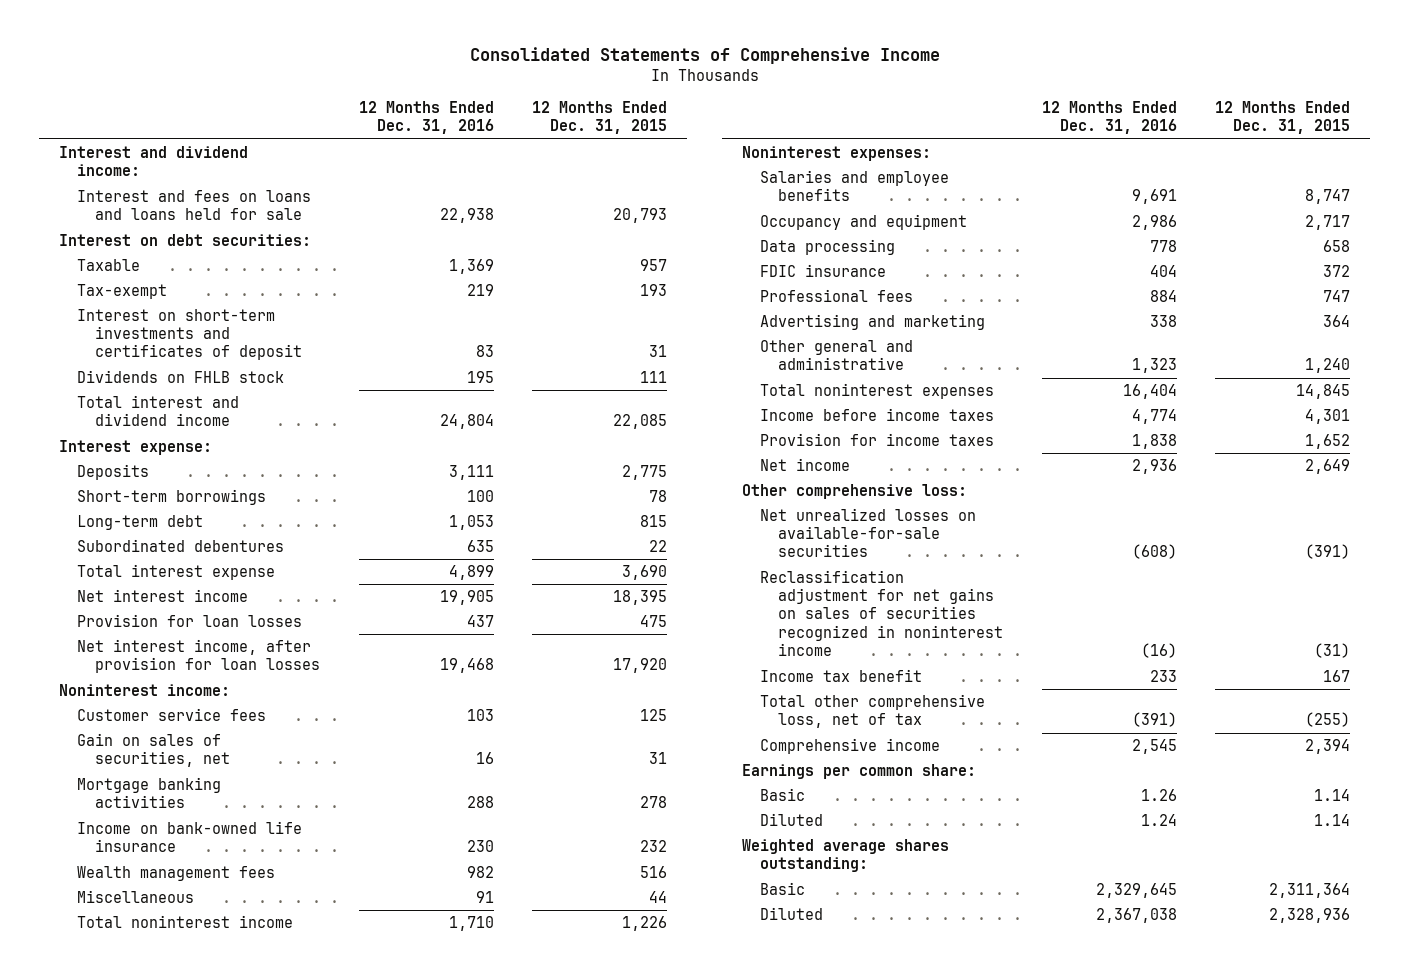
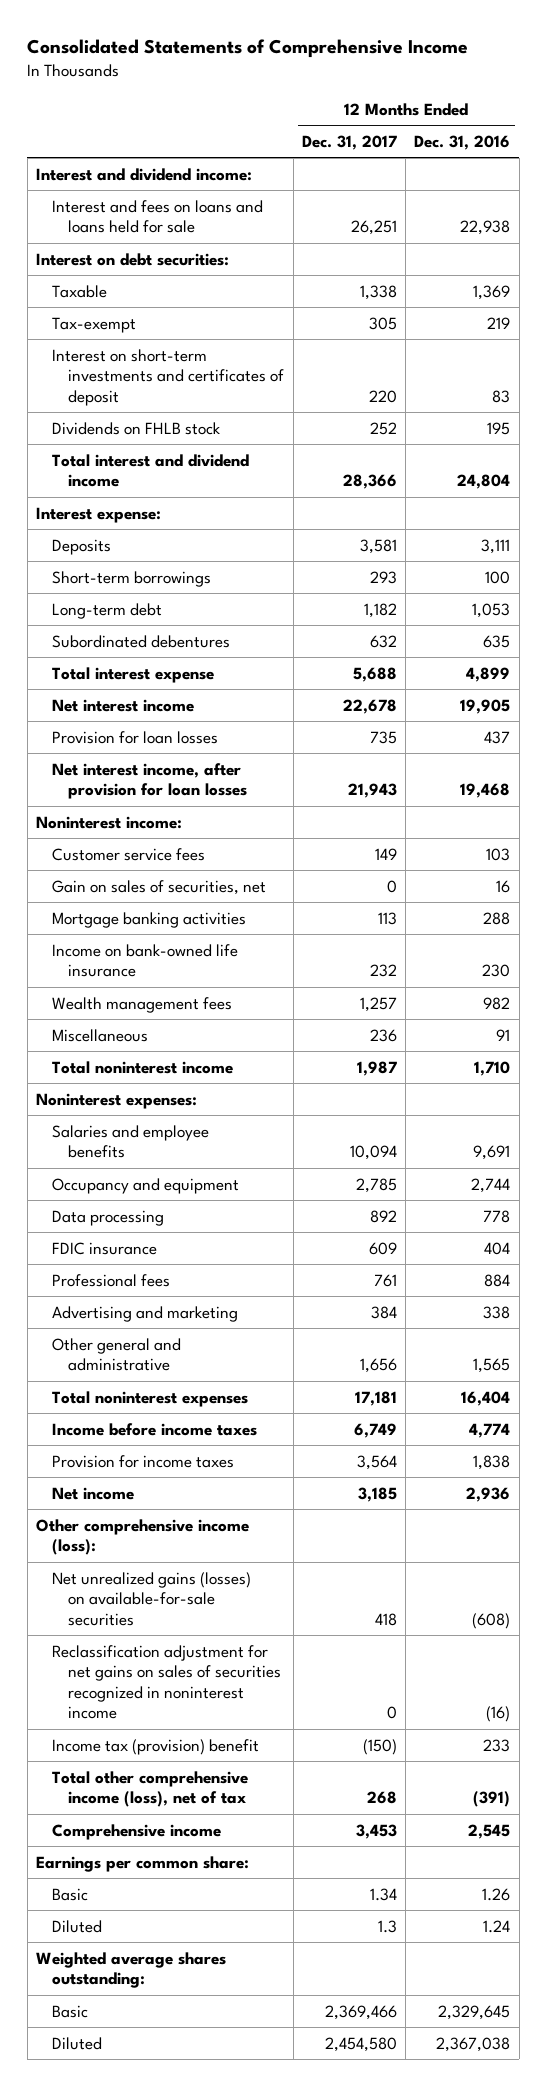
[532,100,668,135] 12 Months Ended Dec. 31, 2015 -> none
none -> [301,134,397,150] Dec. 31, 2017
[1131,214,1177,230] 2,986 -> [471,1177,511,1193] 2,744
[1131,358,1177,374] 1,323 -> [473,1358,511,1374] 1,565
[741,483,967,499] Other comprehensive loss: -> [36,1518,250,1556] Other comprehensive income (loss):
[759,507,976,558] Net unrealized losses on available-for-sale securities -> [52,1571,252,1626] Net unrealized gains (losses) on available-for-sale securities
[759,668,922,682] Income tax benefit -> [52,1738,260,1755] Income tax (provision) benefit
[759,693,985,729] Total other comprehensive loss, net of tax -> [52,1770,249,1808] Total other comprehensive income (loss), net of tax

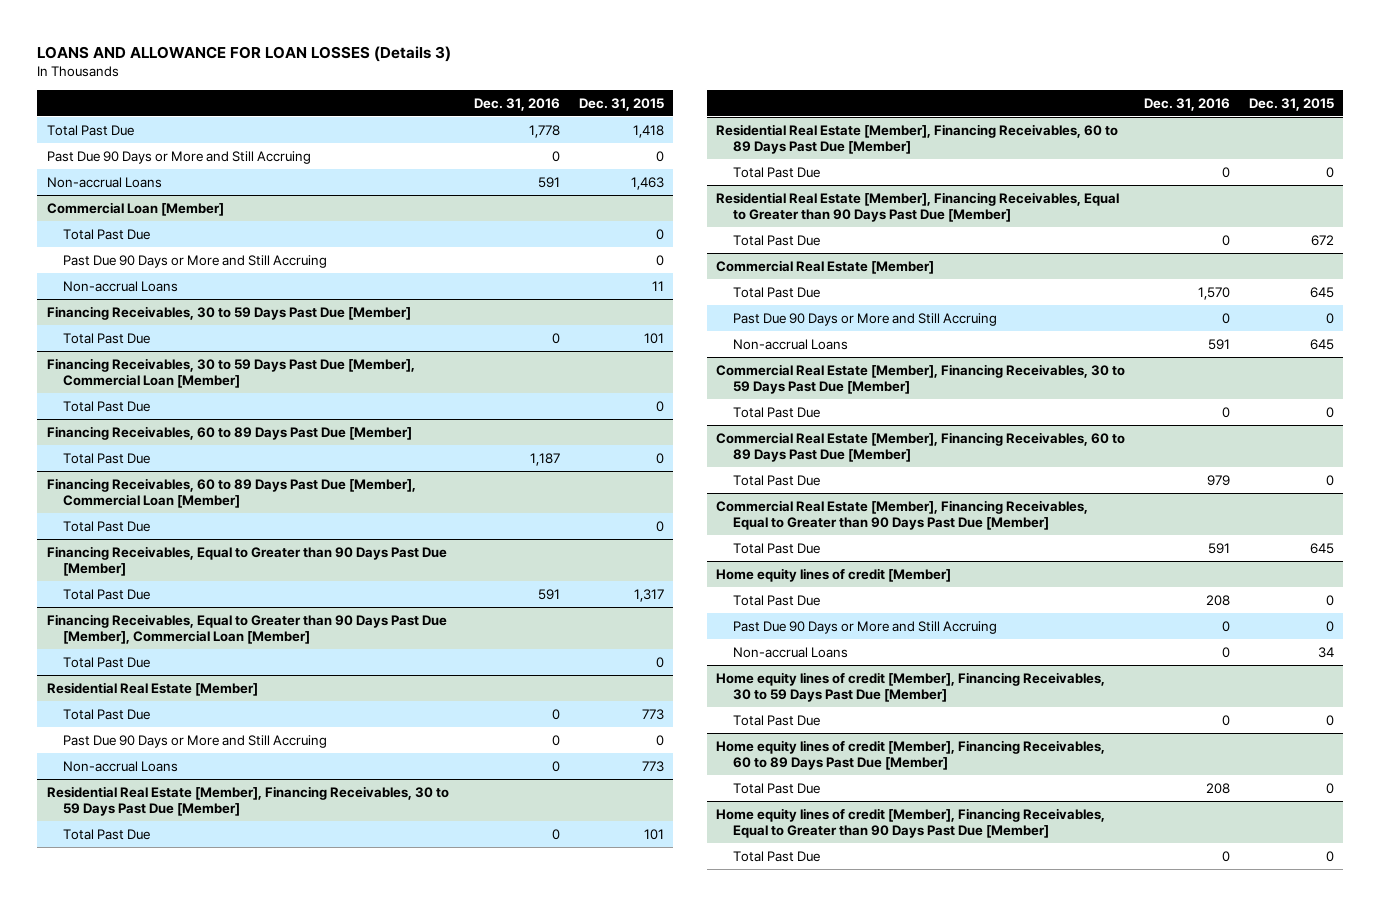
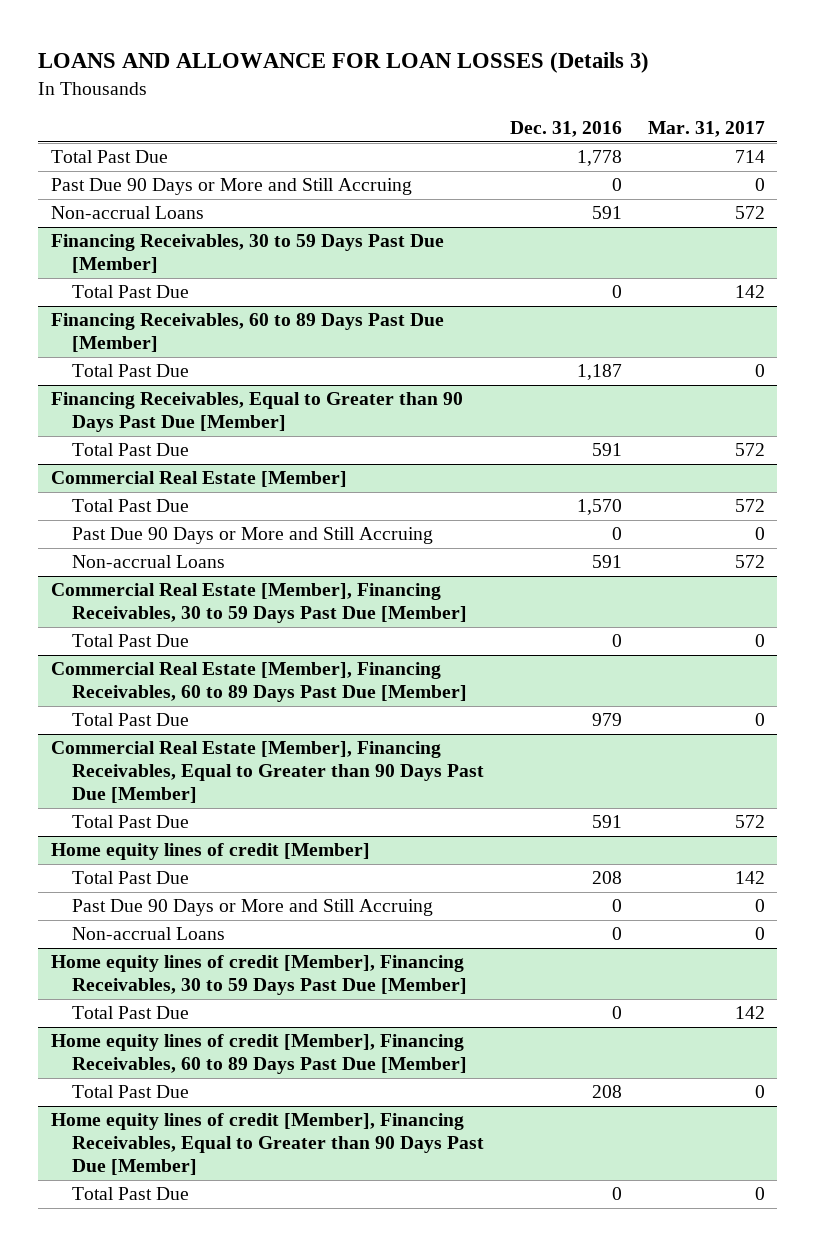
[578,97,664,111] Dec. 31, 2015 -> none
none -> [647,121,765,138] Mar. 31, 2017
[46,201,224,216] Commercial Loan [Member] -> none
[62,228,150,240] Total Past Due -> none
[62,254,327,268] Past Due 90 Days or More and Still Accruing -> none
[62,280,178,292] Non-accrual Loans -> none
[46,357,415,388] Financing Receivables, 30 to 59 Days Past Due [Member], Commercial Loan [Member] -> none
[62,400,150,412] Total Past Due -> none
[46,477,416,508] Financing Receivables, 60 to 89 Days Past Due [Member], Commercial Loan [Member] -> none
[62,520,150,532] Total Past Due -> none
[46,613,447,644] Financing Receivables, Equal to Greater than 90 Days Past Due [Member], Commercial Loan [Member] -> none
[62,656,150,668] Total Past Due -> none
[46,681,258,696] Residential Real Estate [Member] -> none
[62,708,150,720] Total Past Due -> none
[62,734,327,748] Past Due 90 Days or More and Still Accruing -> none
[62,760,178,772] Non-accrual Loans -> none
[46,785,449,816] Residential Real Estate [Member], Financing Receivables, 30 to 59 Days Past Due [Member] -> none
[62,828,150,840] Total Past Due -> none
[716,123,1119,154] Residential Real Estate [Member], Financing Receivables, 60 to 89 Days Past Due [Member] -> none
[732,166,820,178] Total Past Due -> none
[716,191,1120,222] Residential Real Estate [Member], Financing Receivables, Equal to Greater than 90 Days Past Due [Member] -> none
[732,234,820,246] Total Past Due -> none

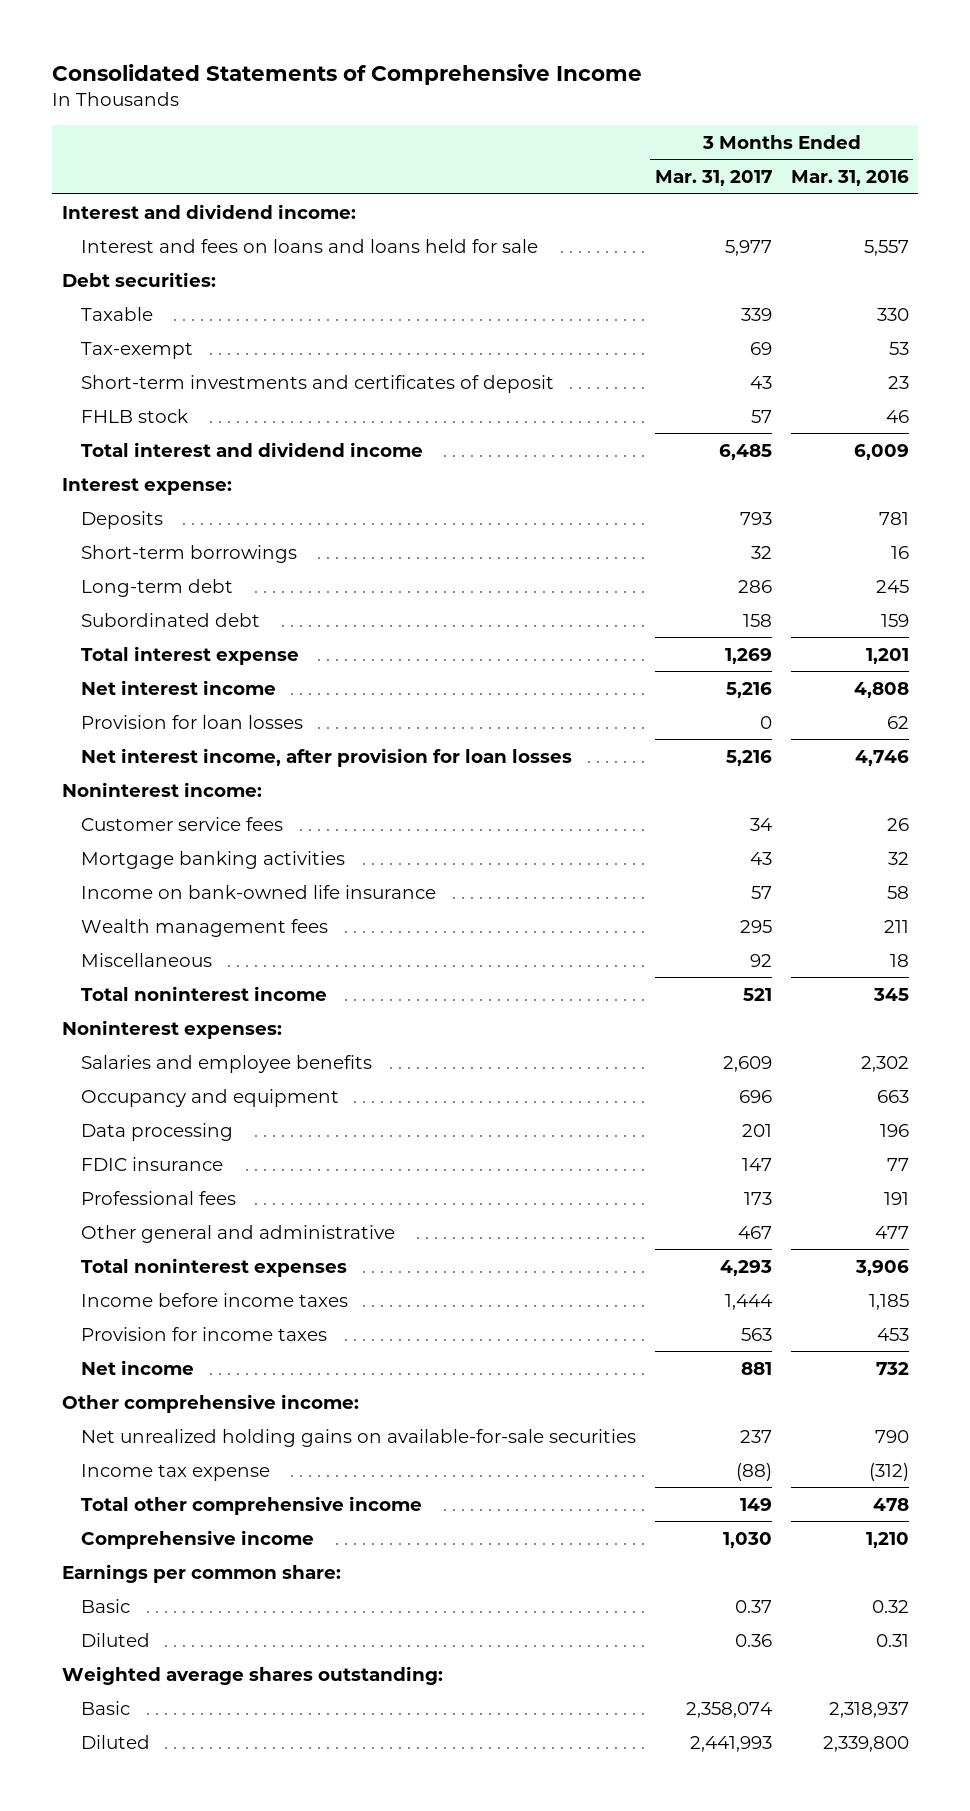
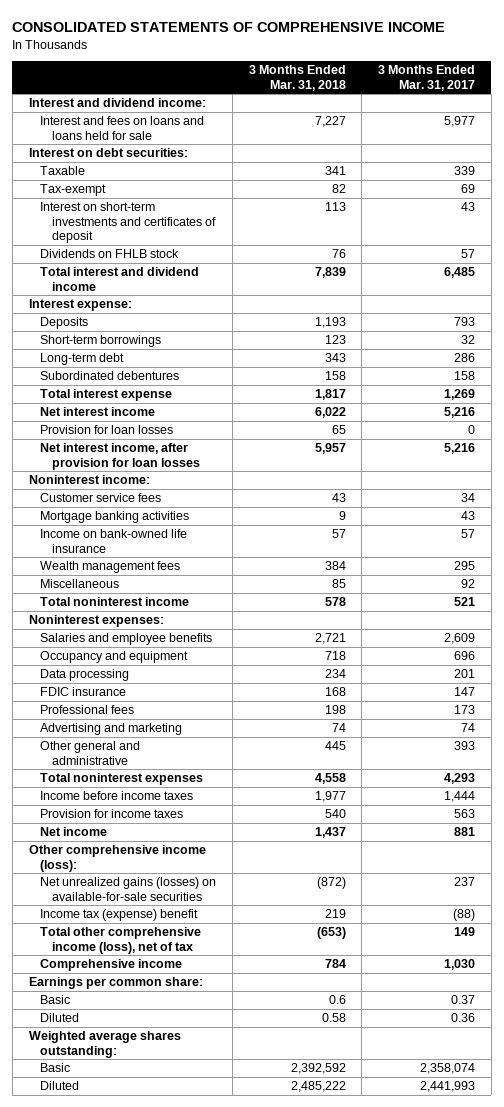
[52,64,643,86] Consolidated Statements of Comprehensive Income -> [12,21,446,32] CONSOLIDATED STATEMENTS OF COMPREHENSIVE INCOME
[790,170,909,187] Mar. 31, 2016 -> none
none -> [248,65,346,91] 3 Months Ended Mar. 31, 2018
[61,271,216,287] Debt securities: -> [28,148,188,158] Interest on debt securities:
[80,374,554,393] Short-term investments and certificates of deposit -> [40,202,216,244] Interest on short-term investments and certificates of deposit
[80,408,188,423] FHLB stock -> [40,249,180,259] Dividends on FHLB stock
[80,612,260,627] Subordinated debt -> [40,371,180,381] Subordinated debentures
none -> [40,723,183,736] Advertising and marketing
[737,1225,772,1239] 467 -> [454,741,476,751] 393
[61,1393,359,1413] Other comprehensive income: -> [28,845,206,872] Other comprehensive income (loss):
[80,1428,636,1447] Net unrealized holding gains on available-for-sale securities -> [40,877,217,901] Net unrealized gains (losses) on available-for-sale securities
[80,1463,270,1481] Income tax expense -> [40,909,199,922] Income tax (expense) benefit
[80,1495,422,1515] Total other comprehensive income -> [40,927,202,954] Total other comprehensive income (loss), net of tax

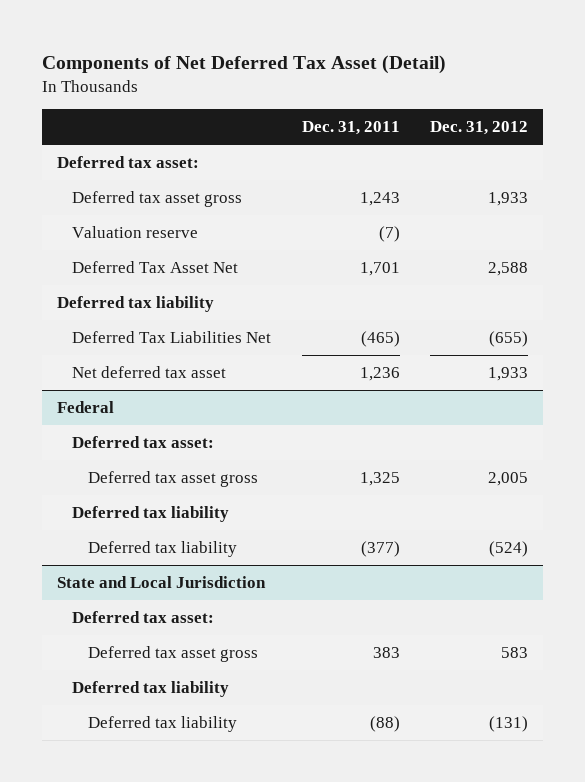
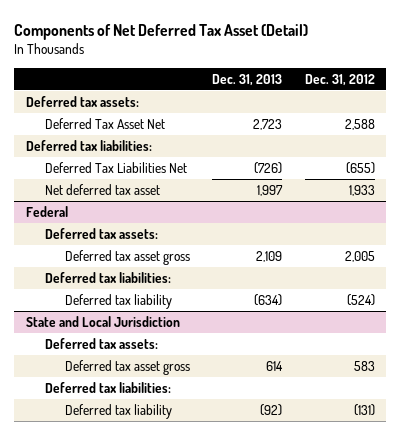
[301,121,400,136] Dec. 31, 2011 -> none
none -> [212,73,283,86] Dec. 31, 2013
[72,191,243,208] Deferred tax asset gross -> none
[72,226,199,239] Valuation reserve -> none
[57,156,200,169] Deferred tax asset: -> [25,95,139,107] Deferred tax assets:
[57,296,215,313] Deferred tax liability -> [25,139,152,151] Deferred tax liabilities:
[72,436,215,449] Deferred tax asset: -> [45,227,159,239] Deferred tax assets:
[72,506,230,523] Deferred tax liability -> [45,271,172,283] Deferred tax liabilities:
[72,611,215,624] Deferred tax asset: -> [45,337,159,349] Deferred tax assets:
[72,681,230,698] Deferred tax liability -> [45,381,172,393] Deferred tax liabilities:

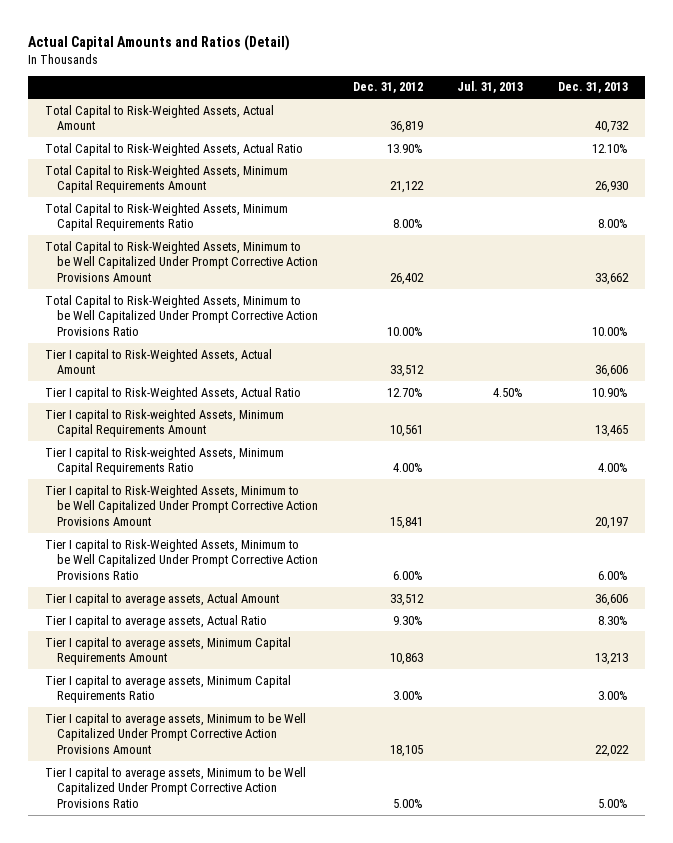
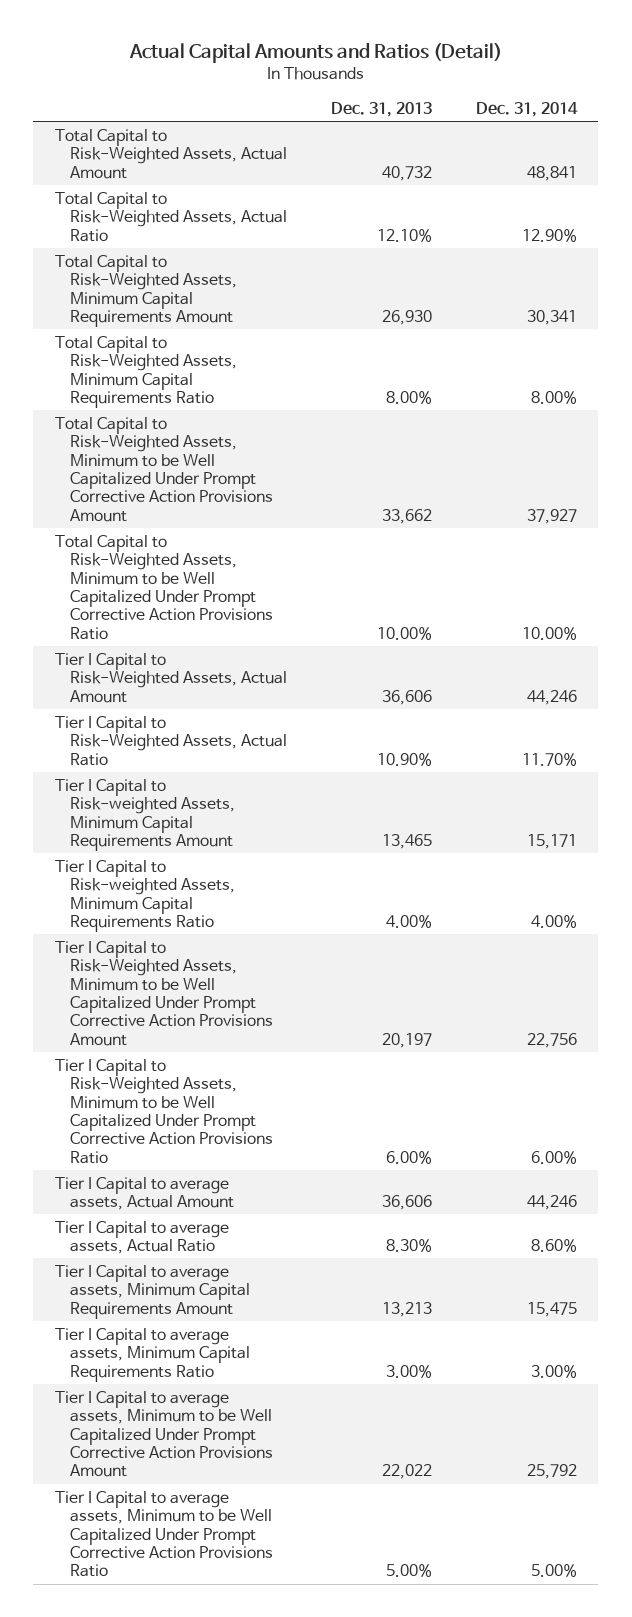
[352,82,423,94] Dec. 31, 2012 -> none
[457,81,524,94] Jul. 31, 2013 -> none
none -> [475,102,578,118] Dec. 31, 2014
[45,348,273,375] Tier I capital to Risk-Weighted Assets, Actual Amount -> [55,652,288,703] Tier I Capital to Risk-Weighted Assets, Actual Amount
[45,386,302,400] Tier I capital to Risk-Weighted Assets, Actual Ratio -> [55,715,288,766] Tier I Capital to Risk-Weighted Assets, Actual Ratio
[45,408,285,438] Tier I capital to Risk-weighted Assets, Minimum Capital Requirements Amount -> [55,778,236,852] Tier I Capital to Risk-weighted Assets, Minimum Capital Requirements Amount
[45,446,285,476] Tier I capital to Risk-weighted Assets, Minimum Capital Requirements Ratio -> [55,859,236,933] Tier I Capital to Risk-weighted Assets, Minimum Capital Requirements Ratio
[45,484,319,527] Tier I capital to Risk-Weighted Assets, Minimum to be Well Capitalized Under Prompt Corrective Action Provisions Amount -> [55,940,274,1046] Tier I Capital to Risk-Weighted Assets, Minimum to be Well Capitalized Under Prompt Corrective Action Provisions Amount
[45,538,319,581] Tier I capital to Risk-Weighted Assets, Minimum to be Well Capitalized Under Prompt Corrective Action Provisions Ratio -> [55,1058,274,1164] Tier I Capital to Risk-Weighted Assets, Minimum to be Well Capitalized Under Prompt Corrective Action Provisions Ratio
[45,592,280,606] Tier I capital to average assets, Actual Amount -> [55,1176,235,1211] Tier I Capital to average assets, Actual Amount
[45,614,268,628] Tier I capital to average assets, Actual Ratio -> [55,1220,230,1255] Tier I Capital to average assets, Actual Ratio
[45,636,292,666] Tier I capital to average assets, Minimum Capital Requirements Amount -> [55,1264,251,1319] Tier I Capital to average assets, Minimum Capital Requirements Amount
[45,674,292,704] Tier I capital to average assets, Minimum Capital Requirements Ratio -> [55,1327,251,1382] Tier I Capital to average assets, Minimum Capital Requirements Ratio
[45,712,307,755] Tier I capital to average assets, Minimum to be Well Capitalized Under Prompt Corrective Action Provisions Amount -> [55,1390,274,1478] Tier I Capital to average assets, Minimum to be Well Capitalized Under Prompt Corrective Action Provisions Amount
[45,766,307,809] Tier I capital to average assets, Minimum to be Well Capitalized Under Prompt Corrective Action Provisions Ratio -> [55,1490,274,1578] Tier I Capital to average assets, Minimum to be Well Capitalized Under Prompt Corrective Action Provisions Ratio

